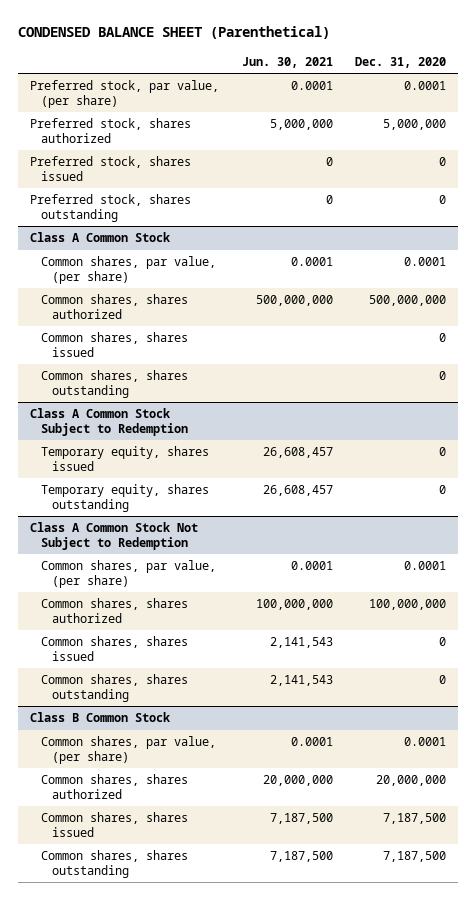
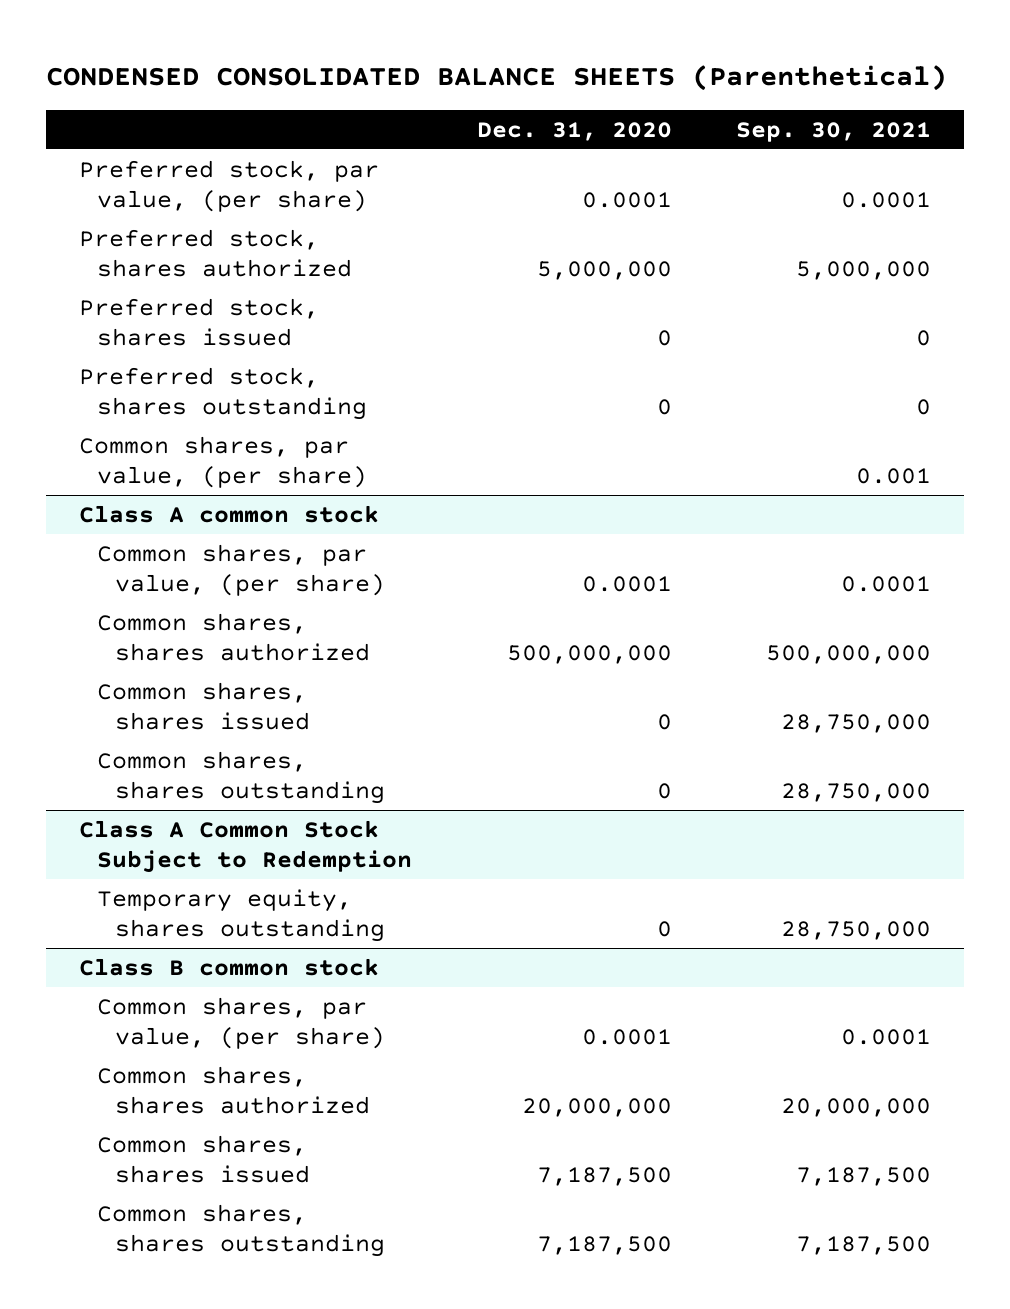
[18,26,331,40] CONDENSED BALANCE SHEET (Parenthetical) -> [46,65,948,92] CONDENSED CONSOLIDATED BALANCE SHEETS (Parenthetical)
[241,56,333,68] Jun. 30, 2021 -> none
none -> [736,121,932,142] Sep. 30, 2021
none -> [78,435,367,488] Common shares, par value, (per share)
[29,232,171,243] Class A Common Stock -> [78,504,379,523] Class A common stock
[40,446,209,471] Temporary equity, shares issued -> none
[29,522,198,550] Class A Common Stock Not Subject to Redemption -> none
[40,560,216,588] Common shares, par value, (per share) -> none
[40,598,188,623] Common shares, shares authorized -> none
[40,636,188,661] Common shares, shares issued -> none
[40,674,188,702] Common shares, shares outstanding -> none
[29,712,171,723] Class B Common Stock -> [78,957,379,976] Class B common stock

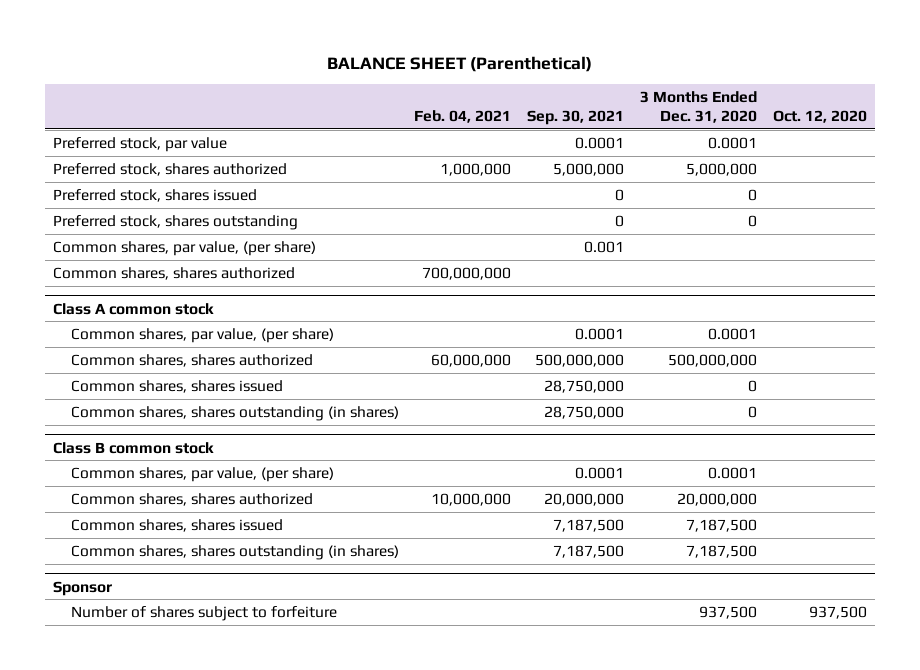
[46,65,948,92] CONDENSED CONSOLIDATED BALANCE SHEETS (Parenthetical) -> [326,55,592,72] BALANCE SHEET (Parenthetical)
[476,121,672,141] Dec. 31, 2020 -> none
none -> [414,110,512,124] Feb. 04, 2021
none -> [640,90,758,124] 3 Months Ended Dec. 31, 2020
none -> [773,110,868,124] Oct. 12, 2020
[78,159,379,212] Preferred stock, par value, (per share) -> [52,136,227,152] Preferred stock, par value
none -> [52,266,295,280] Common shares, shares authorized
[78,819,412,873] Class A Common Stock Subject to Redemption -> none
[96,888,385,942] Temporary equity, shares outstanding -> none
[96,750,385,804] Common shares, shares outstanding -> [70,405,399,421] Common shares, shares outstanding (in shares)
[96,1203,385,1257] Common shares, shares outstanding -> [70,544,399,560] Common shares, shares outstanding (in shares)
none -> [52,580,112,596] Sponsor
none -> [70,605,337,621] Number of shares subject to forfeiture

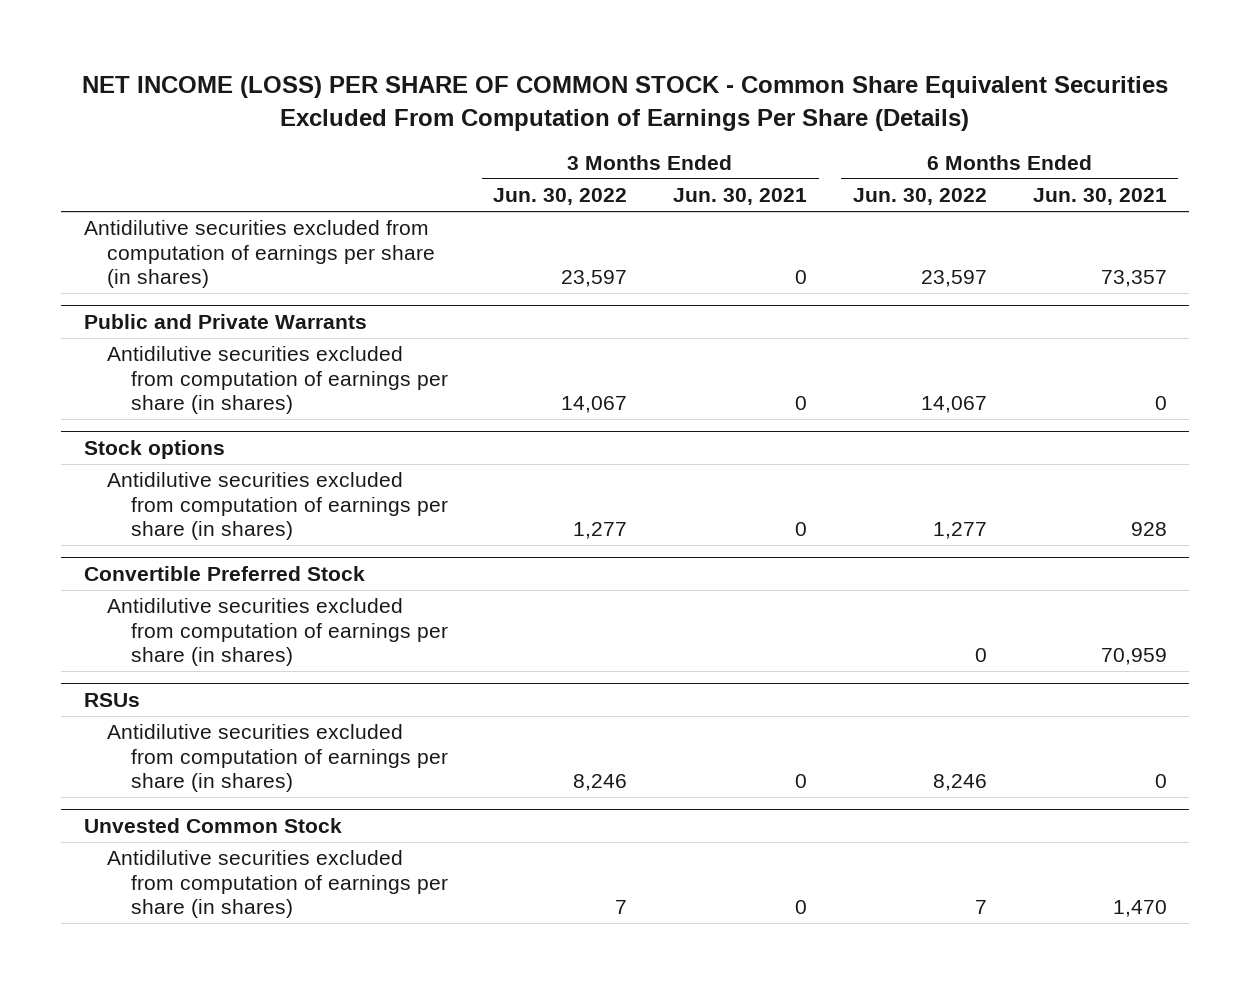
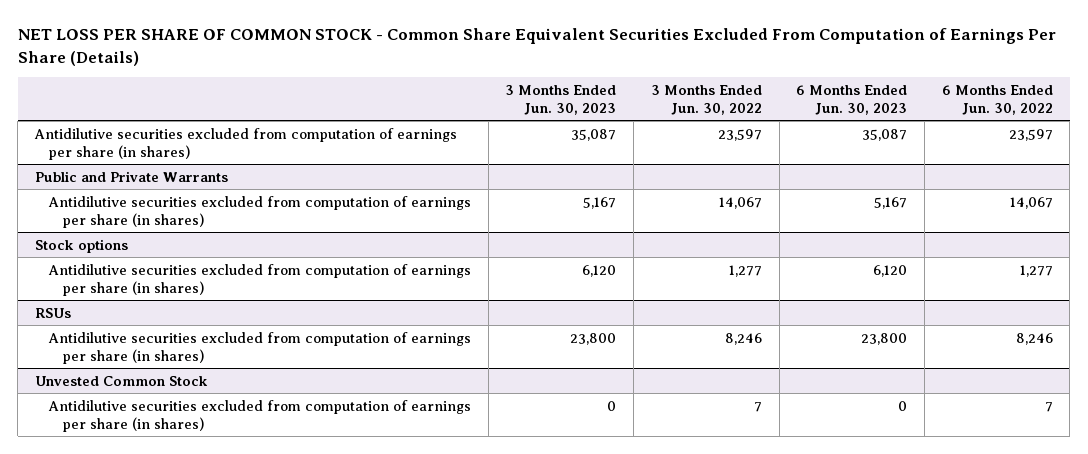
[82,76,1169,131] NET INCOME (LOSS) PER SHARE OF COMMON STOCK - Common Share Equivalent Securities Excluded From Computation of Earnings Per Share (Details) -> [17,28,1056,66] NET LOSS PER SHARE OF COMMON STOCK - Common Share Equivalent Securities Excluded From Computation of Earnings Per Share (Details)
[673,188,808,206] Jun. 30, 2021 -> none
[1032,188,1167,206] Jun. 30, 2021 -> none
none -> [505,84,617,115] 3 Months Ended Jun. 30, 2023
none -> [796,84,908,115] 6 Months Ended Jun. 30, 2023
[83,565,365,581] Convertible Preferred Stock -> none
[107,598,448,667] Antidilutive securities excluded from computation of earnings per share (in shares) -> none

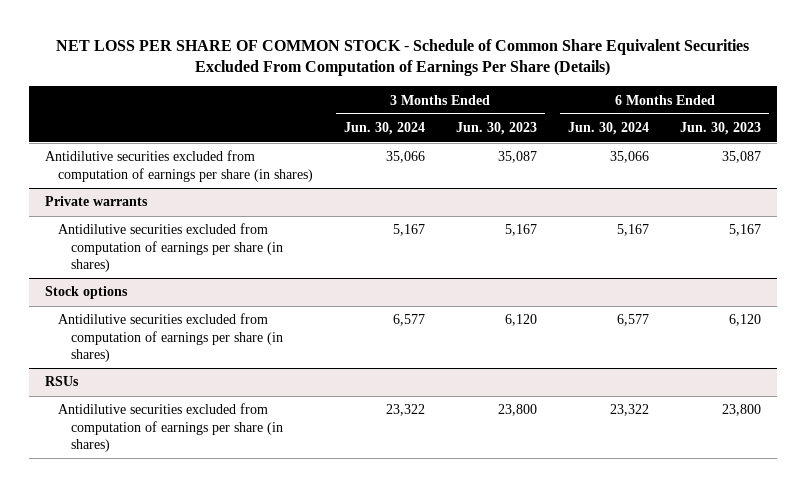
[17,28,1056,66] NET LOSS PER SHARE OF COMMON STOCK - Common Share Equivalent Securities Excluded From Computation of Earnings Per Share (Details) -> [55,38,749,77] NET LOSS PER SHARE OF COMMON STOCK - Schedule of Common Share Equivalent Securities Excluded From Computation of Earnings Per Share (Details)
[650,84,762,115] 3 Months Ended Jun. 30, 2022 -> none
[941,84,1053,115] 6 Months Ended Jun. 30, 2022 -> none
none -> [343,122,425,136] Jun. 30, 2024
none -> [568,122,650,136] Jun. 30, 2024
[35,170,229,182] Public and Private Warrants -> [44,196,148,207] Private warrants
[35,375,209,386] Unvested Common Stock -> none
[47,399,471,432] Antidilutive securities excluded from computation of earnings per share (in shares) -> none

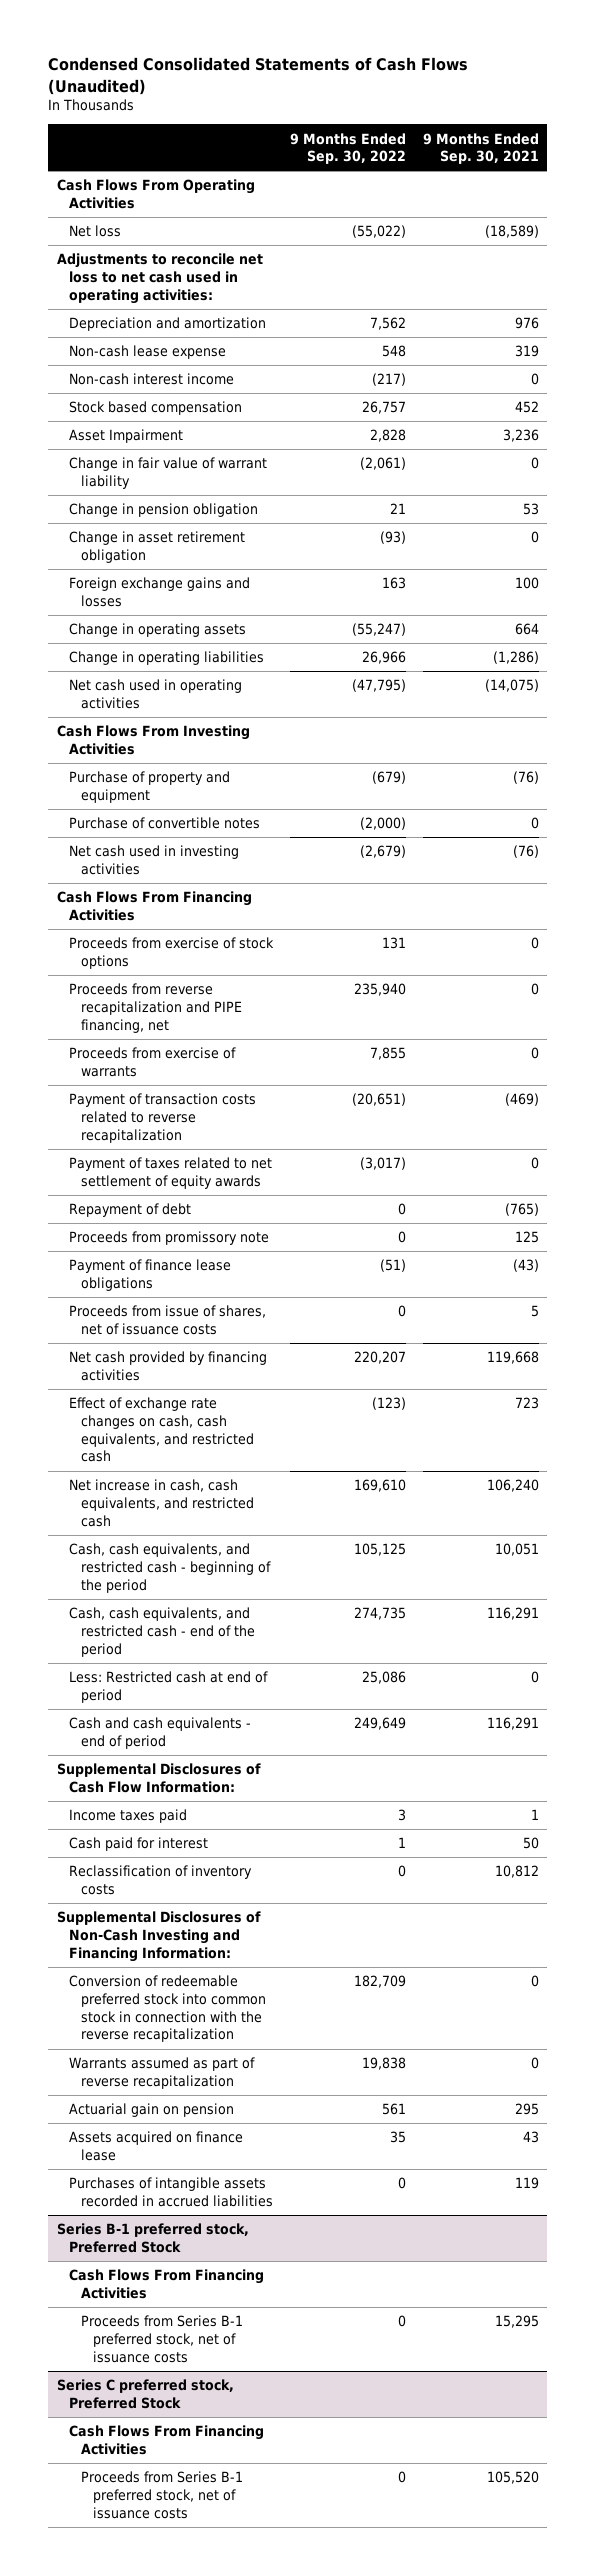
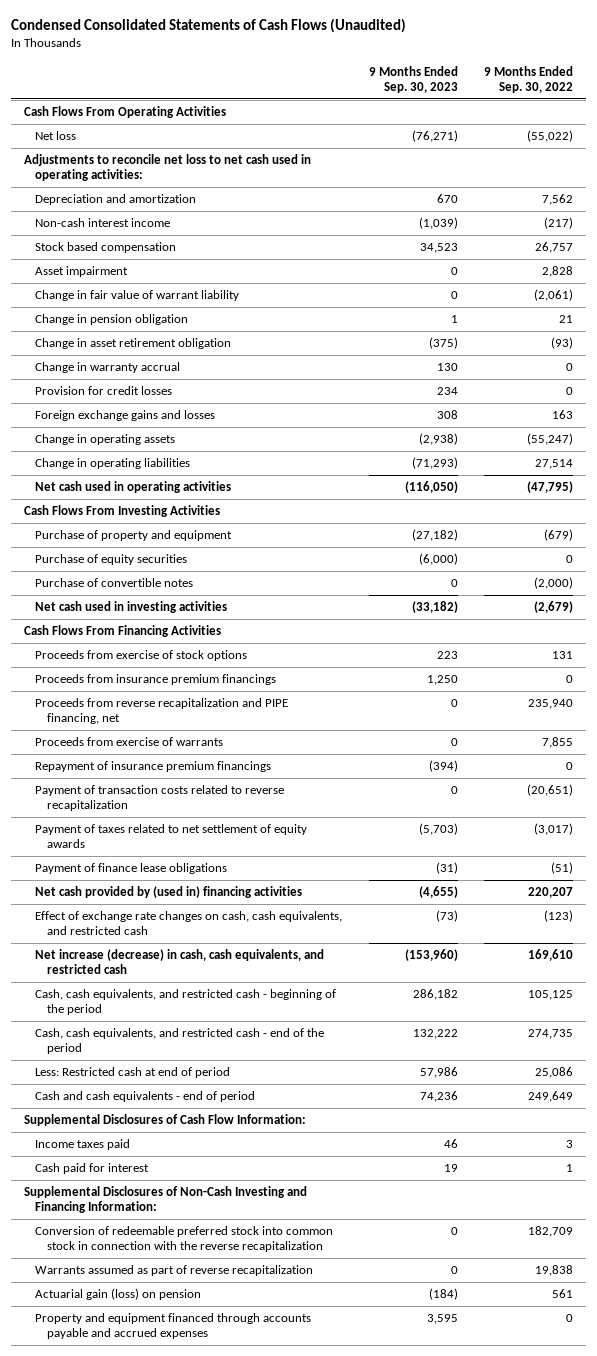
[422,132,539,165] 9 Months Ended Sep. 30, 2021 -> none
none -> [368,66,458,94] 9 Months Ended Sep. 30, 2023
[68,345,226,360] Non-cash lease expense -> none
[68,429,183,444] Asset Impairment -> [35,265,129,277] Asset impairment
none -> [35,361,181,373] Change in warranty accrual
none -> [35,385,173,395] Provision for credit losses
[361,651,406,665] 26,966 -> [535,458,574,469] 27,514
none -> [35,553,188,565] Purchase of equity securities
none -> [35,673,277,685] Proceeds from insurance premium financings
none -> [35,760,272,772] Repayment of insurance premium financings
[68,1203,191,1218] Repayment of debt -> none
[68,1231,269,1246] Proceeds from promissory note -> none
[68,1305,266,1335] Proceeds from issue of shares, net of issuance costs -> none
[68,1351,267,1381] Net cash provided by financing activities -> [35,885,303,898] Net cash provided by (used in) financing activities
[68,1479,254,1527] Net increase in cash, cash equivalents, and restricted cash -> [35,948,325,974] Net increase (decrease) in cash, cash equivalents, and restricted cash
[68,1865,252,1895] Reclassification of inventory costs -> none
[68,2131,243,2161] Assets acquired on finance lease -> none
[68,2177,273,2207] Purchases of intangible assets recorded in accrued liabilities -> none
[56,2223,249,2253] Series B-1 preferred stock, Preferred Stock -> none
[68,2269,264,2299] Cash Flows From Financing Activities -> none
[80,2315,243,2363] Proceeds from Series B-1 preferred stock, net of issuance costs -> none
[56,2379,234,2409] Series C preferred stock, Preferred Stock -> none
[68,2425,264,2455] Cash Flows From Financing Activities -> none
[80,2471,243,2519] Proceeds from Series B-1 preferred stock, net of issuance costs -> none
[68,2103,234,2118] Actuarial gain on pension -> [35,1287,202,1300] Actuarial gain (loss) on pension
none -> [35,1312,312,1339] Property and equipment financed through accounts payable and accrued expenses

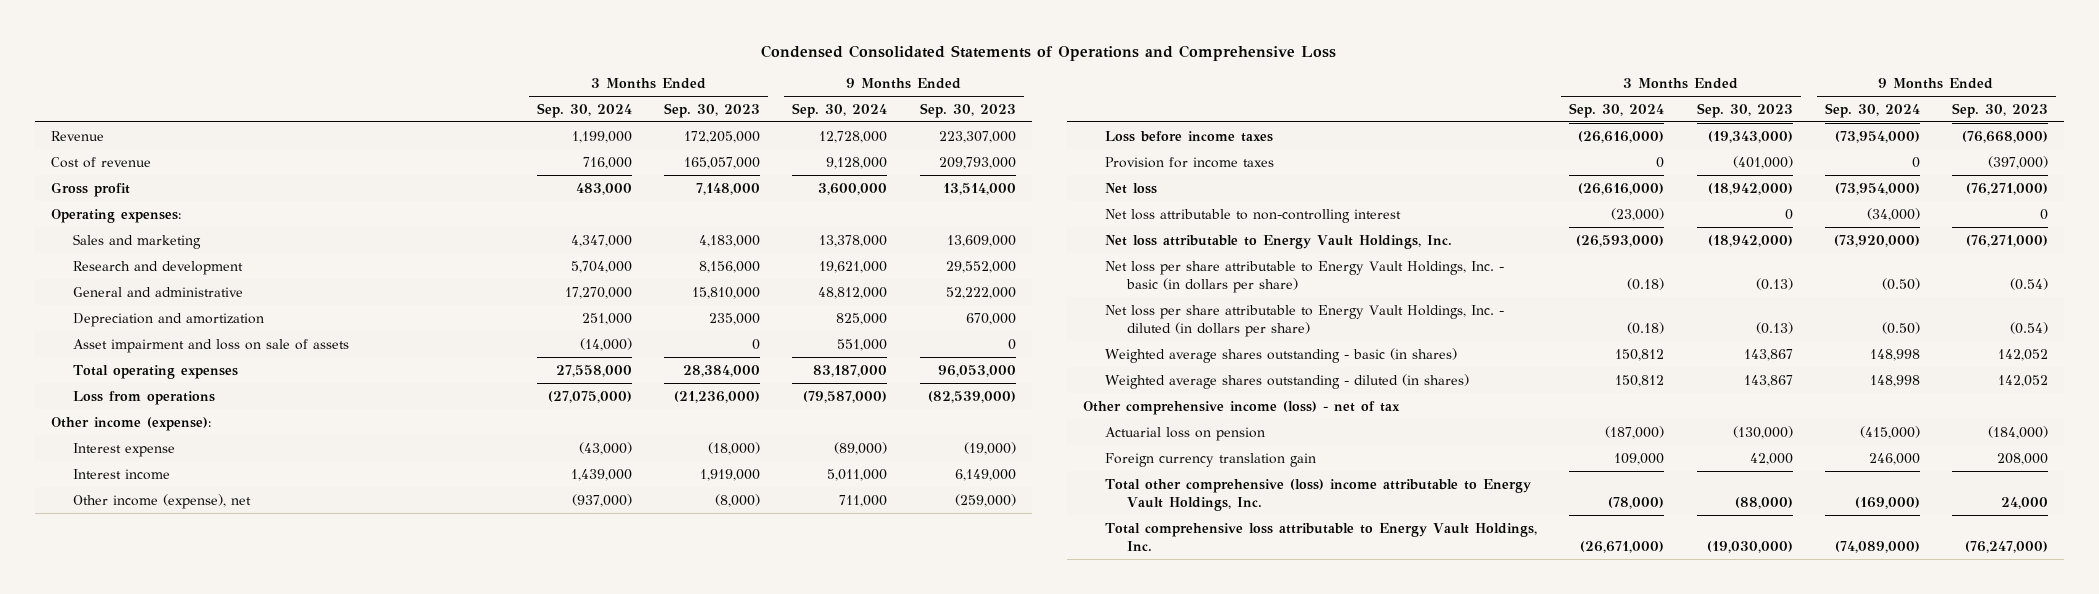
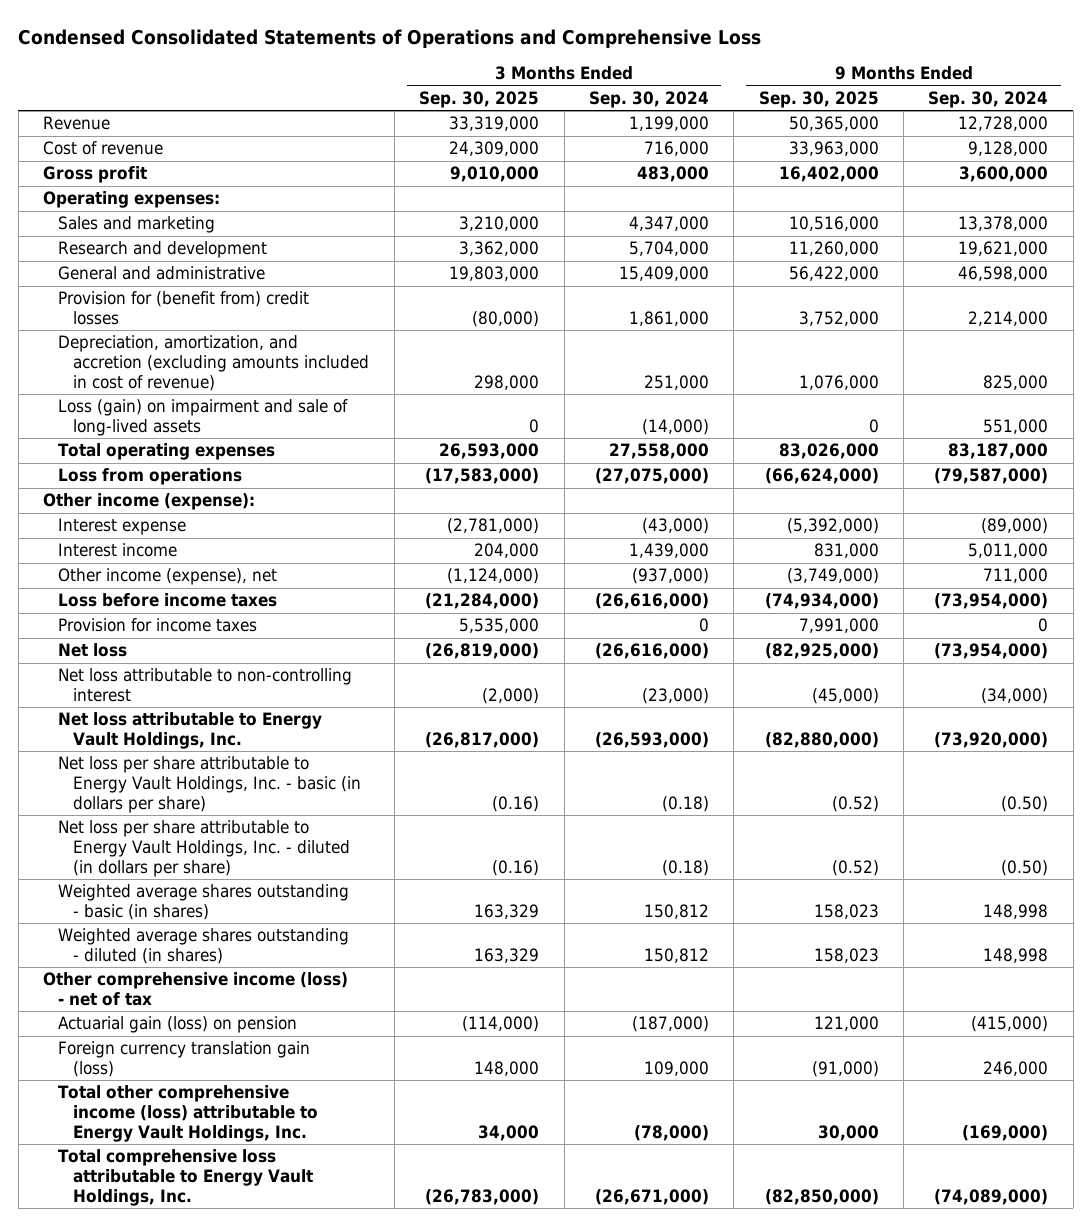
[664,102,761,118] Sep. 30, 2023 -> none
[919,102,1016,118] Sep. 30, 2023 -> none
none -> [419,90,540,108] Sep. 30, 2025
none -> [758,90,879,108] Sep. 30, 2025
[565,286,633,299] 17,270,000 -> [618,266,709,282] 15,409,000
[818,286,888,299] 48,812,000 -> [958,266,1049,282] 46,598,000
none -> [58,291,310,326] Provision for (benefit from) credit losses
[72,312,264,327] Depreciation and amortization -> [58,335,370,391] Depreciation, amortization, and accretion (excluding amounts included in cost of revenue)
[72,338,349,353] Asset impairment and loss on sale of assets -> [58,399,349,437] Loss (gain) on impairment and sale of long-lived assets
[1105,426,1266,441] Actuarial loss on pension -> [58,1016,298,1034] Actuarial gain (loss) on pension
[1105,452,1317,467] Foreign currency translation gain -> [58,1041,311,1078] Foreign currency translation gain (loss)
[1105,478,1532,511] Total other comprehensive (loss) income attributable to Energy Vault Holdings, Inc. -> [58,1085,319,1142] Total other comprehensive income (loss) attributable to Energy Vault Holdings, Inc.

